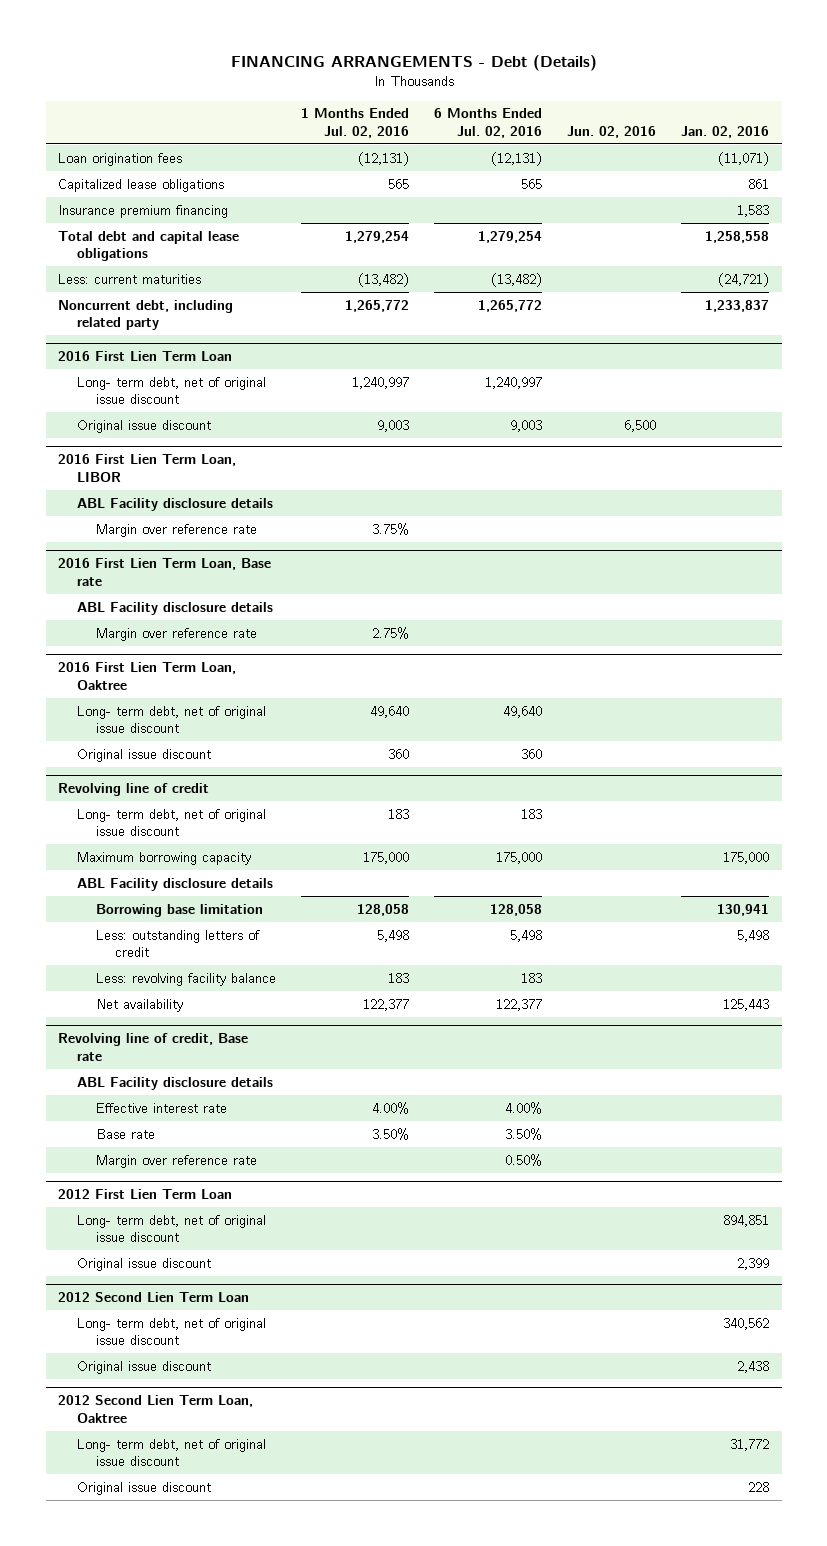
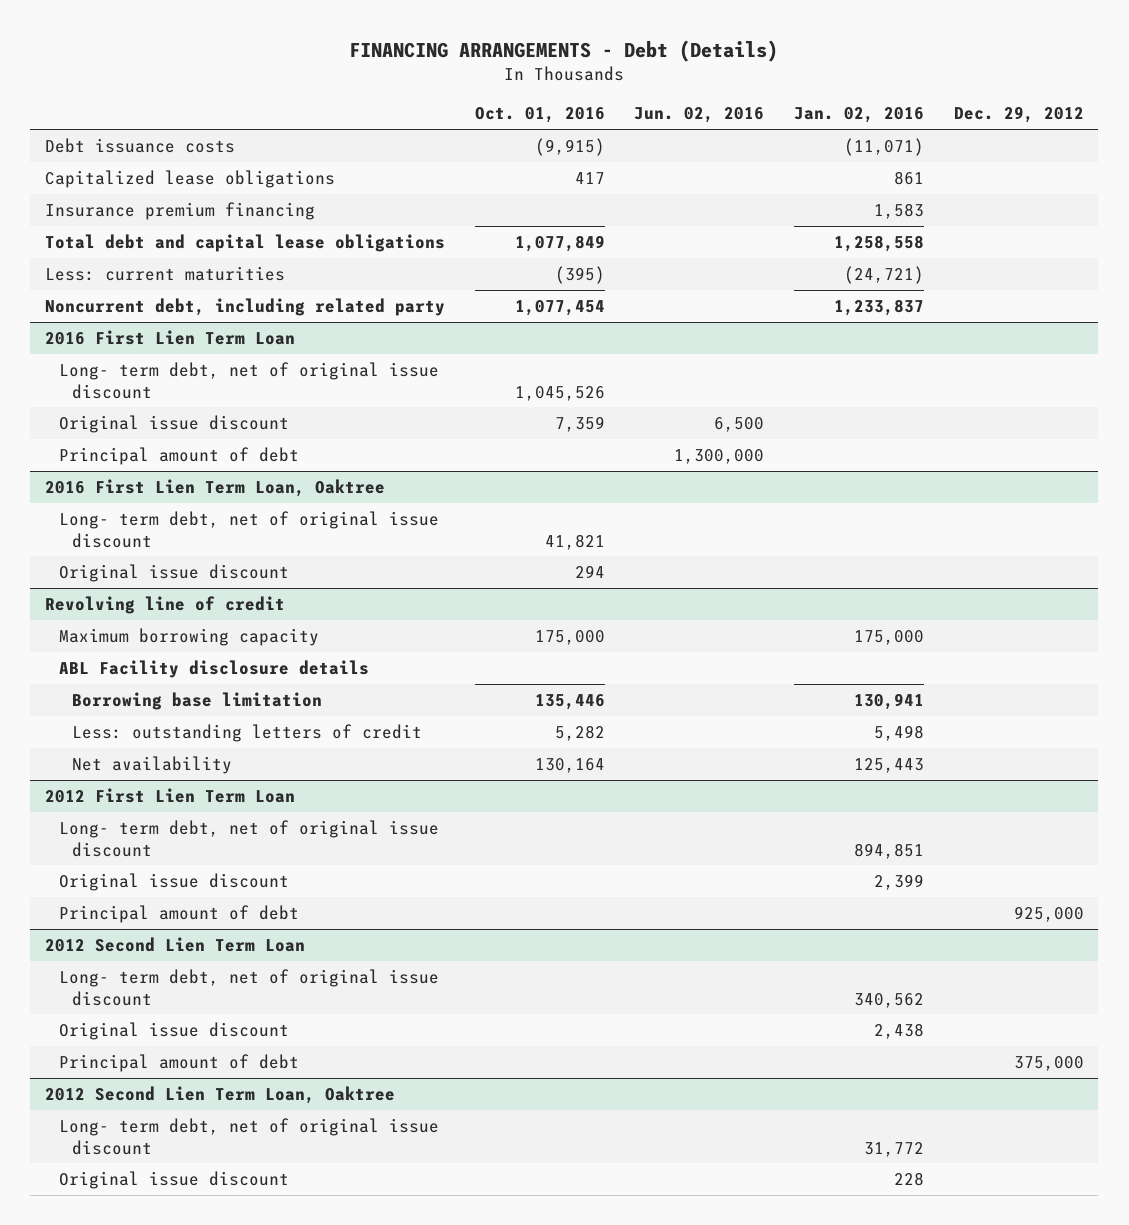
[301,108,410,138] 1 Months Ended Jul. 02, 2016 -> none
[434,108,543,138] 6 Months Ended Jul. 02, 2016 -> none
none -> [474,107,605,124] Oct. 01, 2016
none -> [953,106,1084,124] Dec. 29, 2012
[58,152,183,166] Loan origination fees -> [45,137,236,153] Debt issuance costs
[58,454,237,482] 2016 First Lien Term Loan, LIBOR -> none
[77,497,274,511] ABL Facility disclosure details -> none
[96,523,258,537] Margin over reference rate -> none
[58,558,272,586] 2016 First Lien Term Loan, Base rate -> none
[77,601,274,615] ABL Facility disclosure details -> none
[96,627,258,641] Margin over reference rate -> none
none -> [58,446,299,465] Principal amount of debt
[77,808,267,837] Long- term debt, net of original issue discount -> none
[96,972,277,986] Less: revolving facility balance -> none
[58,1033,249,1061] Revolving line of credit, Base rate -> none
[77,1076,274,1090] ABL Facility disclosure details -> none
[96,1102,228,1113] Effective interest rate -> none
[96,1128,156,1139] Base rate -> none
[96,1154,258,1168] Margin over reference rate -> none
none -> [58,904,299,923] Principal amount of debt
none -> [58,1053,299,1072] Principal amount of debt

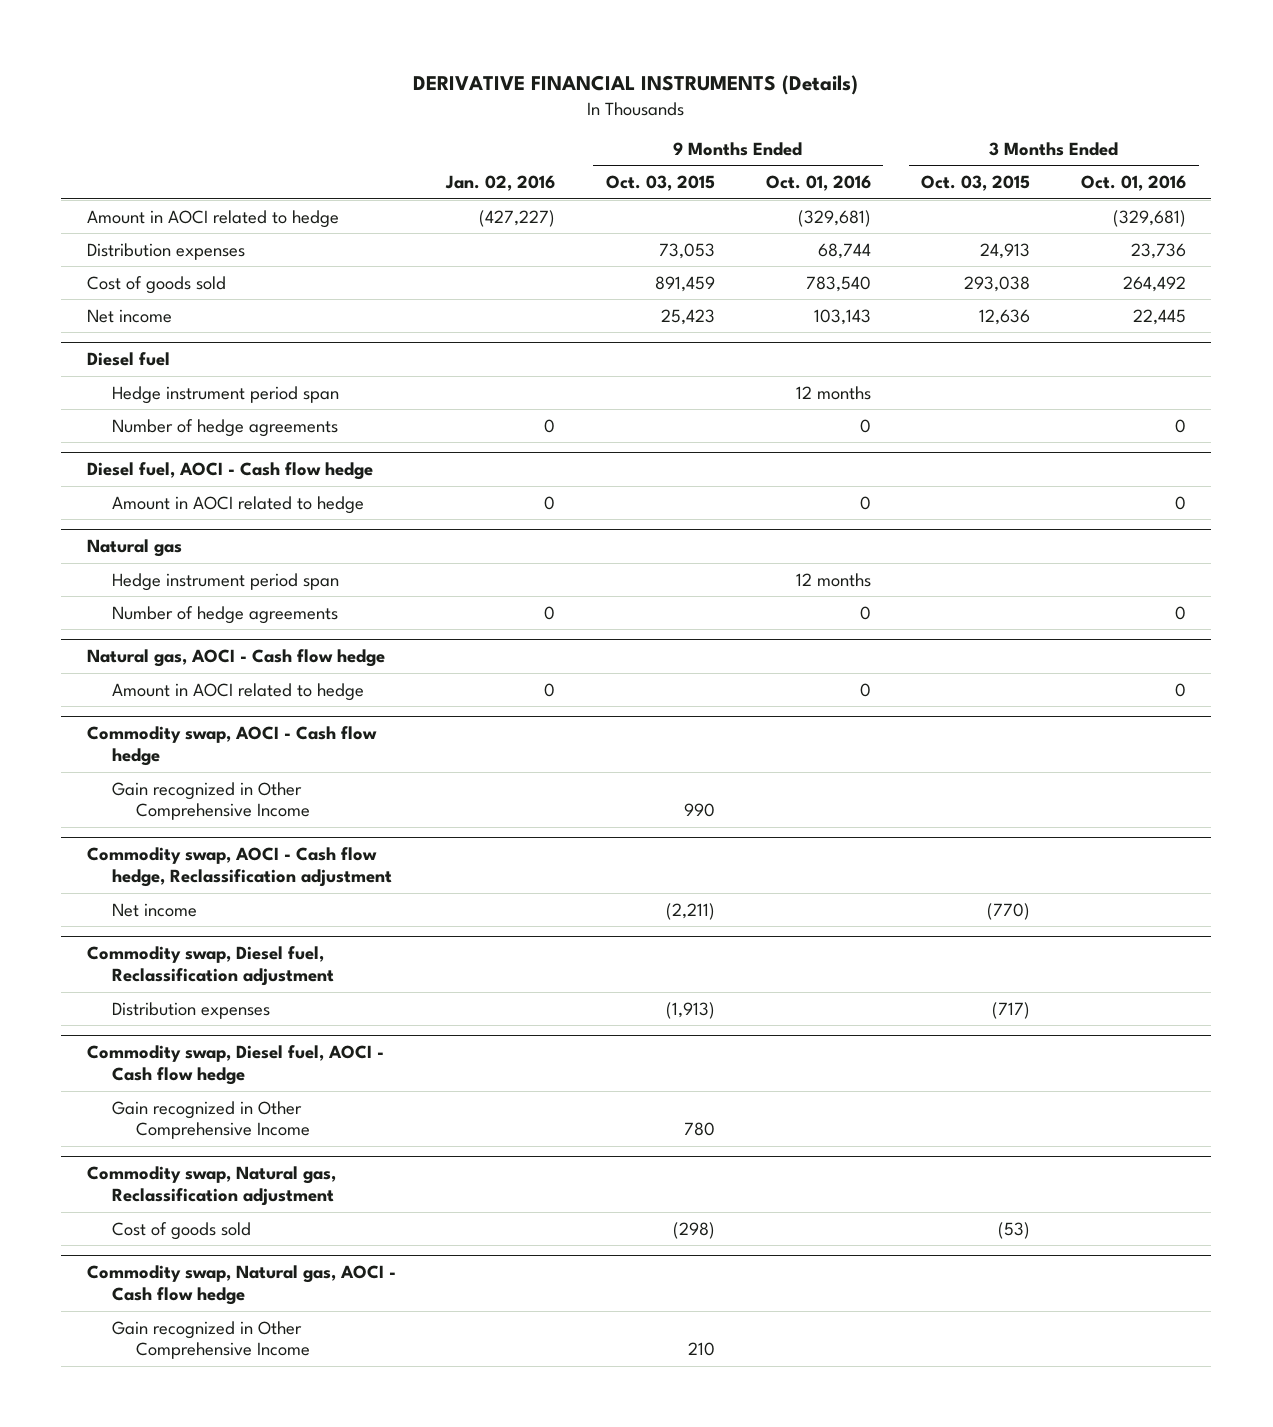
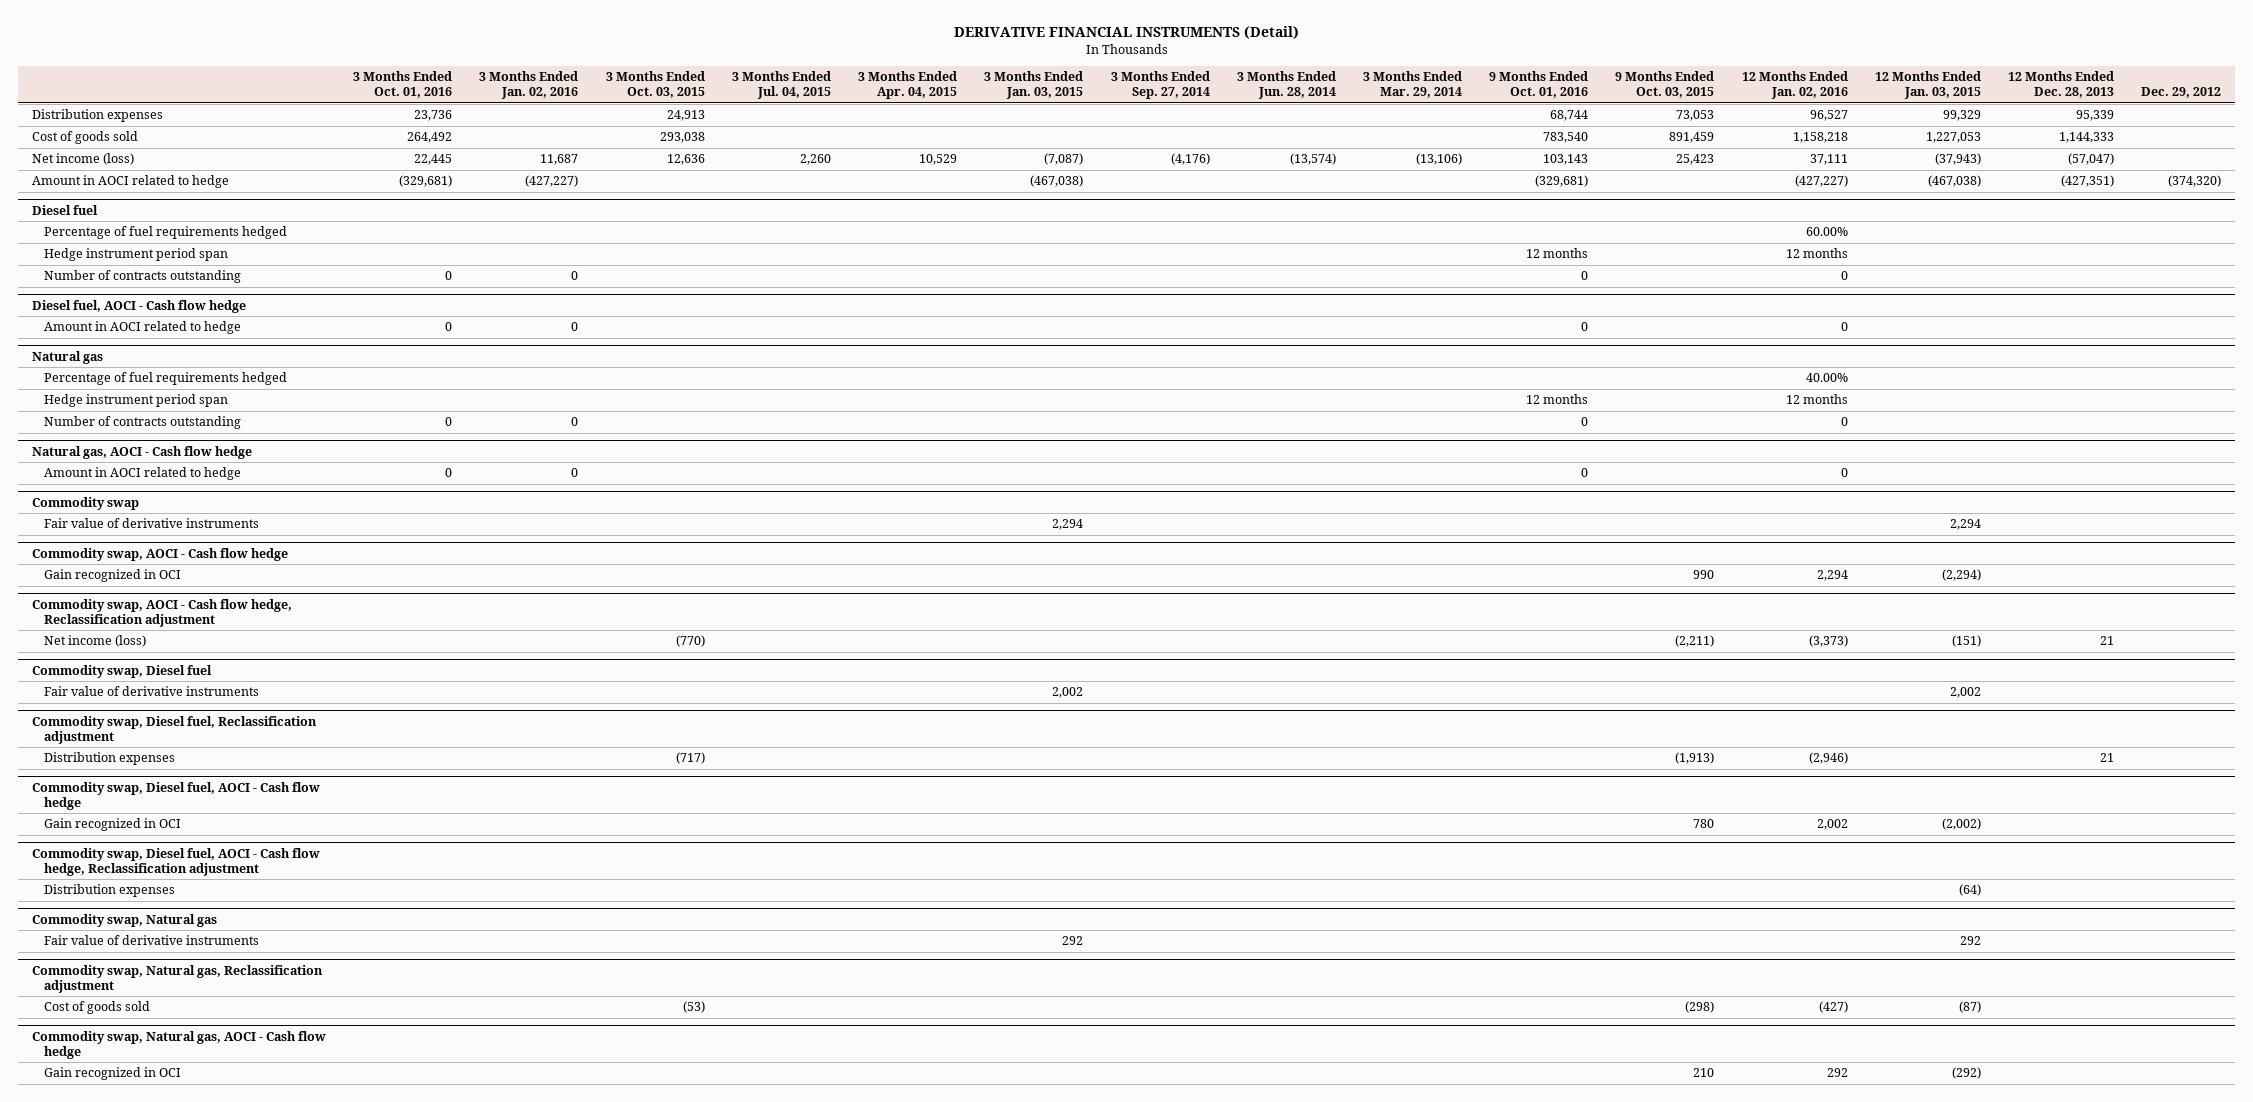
[413,74,859,95] DERIVATIVE FINANCIAL INSTRUMENTS (Details) -> [953,26,1299,40] DERIVATIVE FINANCIAL INSTRUMENTS (Detail)
[445,175,556,192] Jan. 02, 2016 -> none
none -> [479,71,579,100] 3 Months Ended Jan. 02, 2016
none -> [731,71,831,100] 3 Months Ended Jul. 04, 2015
none -> [858,71,958,100] 3 Months Ended Apr. 04, 2015
none -> [984,71,1084,100] 3 Months Ended Jan. 03, 2015
none -> [1110,71,1210,100] 3 Months Ended Sep. 27, 2014
none -> [1236,71,1336,100] 3 Months Ended Jun. 28, 2014
none -> [1362,71,1462,99] 3 Months Ended Mar. 29, 2014
none -> [1741,71,1848,100] 12 Months Ended Jan. 02, 2016
none -> [1874,71,1981,100] 12 Months Ended Jan. 03, 2015
none -> [2008,71,2115,99] 12 Months Ended Dec. 28, 2013
none -> [2141,87,2222,99] Dec. 29, 2012
[86,308,172,323] Net income -> [31,153,134,166] Net income (loss)
[86,209,339,228] Amount in AOCI related to hedge -> [31,175,229,189] Amount in AOCI related to hedge
none -> [43,226,287,240] Percentage of fuel requirements hedged
[111,418,338,437] Number of hedge agreements -> [43,270,241,284] Number of contracts outstanding
none -> [43,372,287,386] Percentage of fuel requirements hedged
[111,605,338,624] Number of hedge agreements -> [43,416,241,430] Number of contracts outstanding
none -> [31,496,139,510] Commodity swap
none -> [43,518,259,529] Fair value of derivative instruments
[111,781,311,821] Gain recognized in Other Comprehensive Income -> [43,569,181,583] Gain recognized in OCI
[111,902,197,917] Net income -> [43,635,146,648] Net income (loss)
none -> [31,664,212,678] Commodity swap, Diesel fuel
none -> [43,686,259,697] Fair value of derivative instruments
[111,1100,311,1140] Gain recognized in Other Comprehensive Income -> [43,818,181,832] Gain recognized in OCI
none -> [31,847,320,876] Commodity swap, Diesel fuel, AOCI - Cash flow hedge, Reclassification adjustment
none -> [43,884,175,898] Distribution expenses
none -> [31,913,217,927] Commodity swap, Natural gas
none -> [43,935,259,946] Fair value of derivative instruments
[111,1320,311,1360] Gain recognized in Other Comprehensive Income -> [43,1067,181,1081] Gain recognized in OCI

